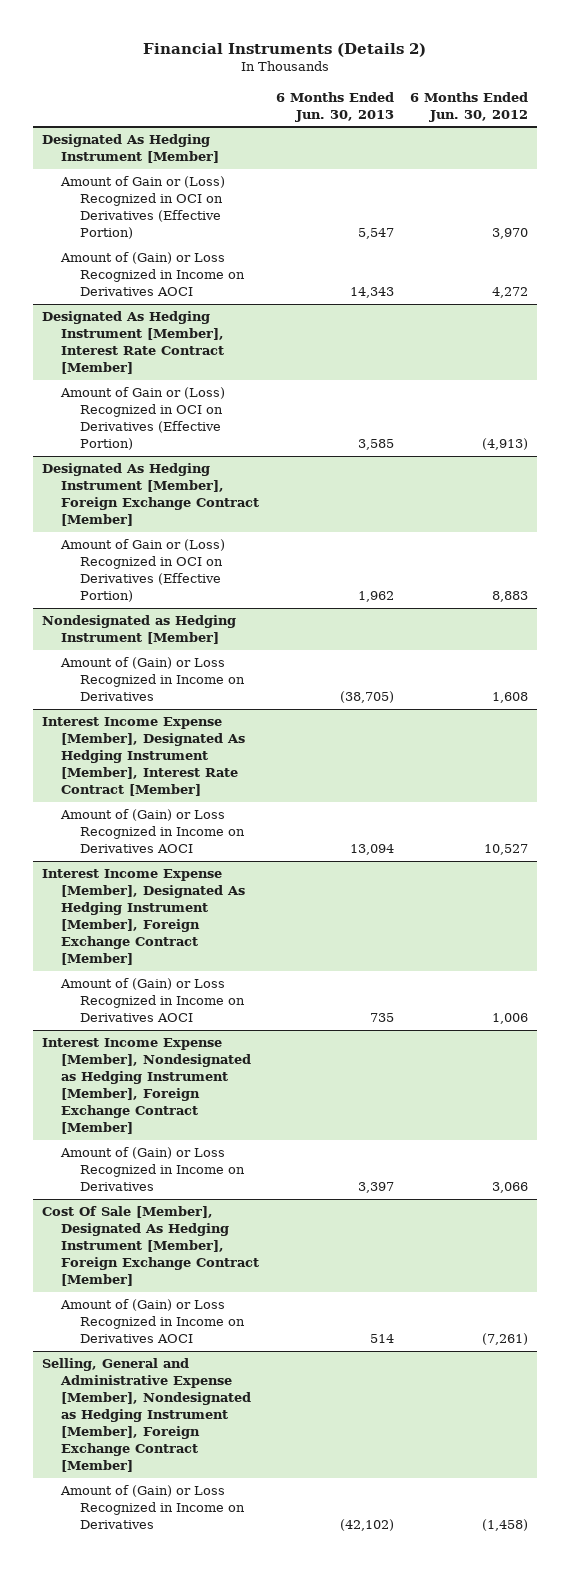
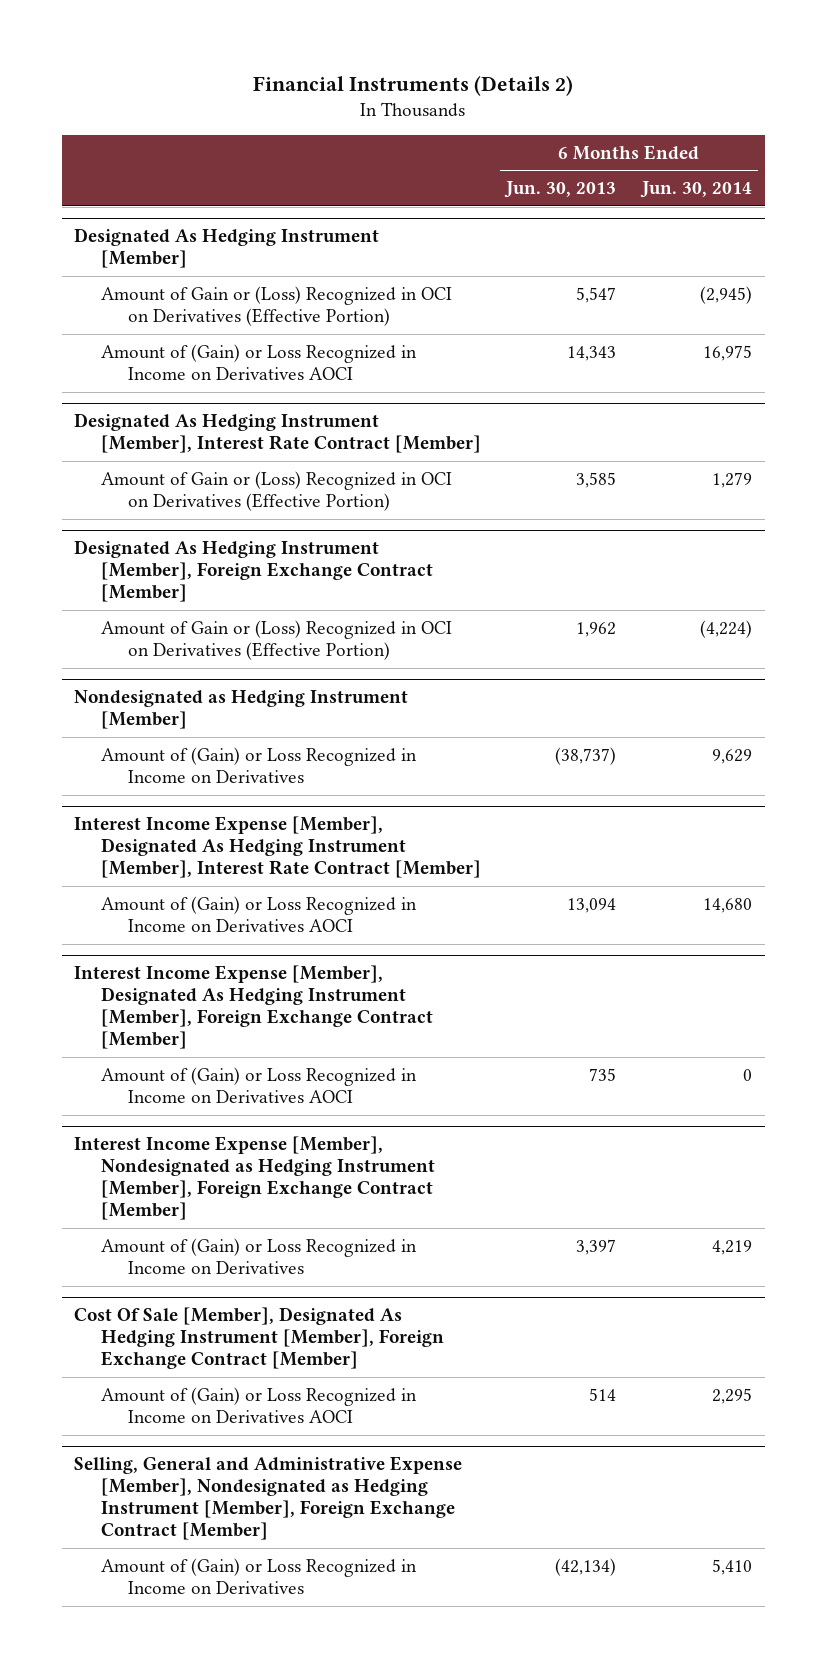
[410,91,529,122] 6 Months Ended Jun. 30, 2012 -> none
none -> [639,181,752,199] Jun. 30, 2014
[339,691,394,704] (38,705) -> [555,746,617,765] (38,737)
[339,1519,394,1532] (42,102) -> [555,1557,617,1576] (42,134)

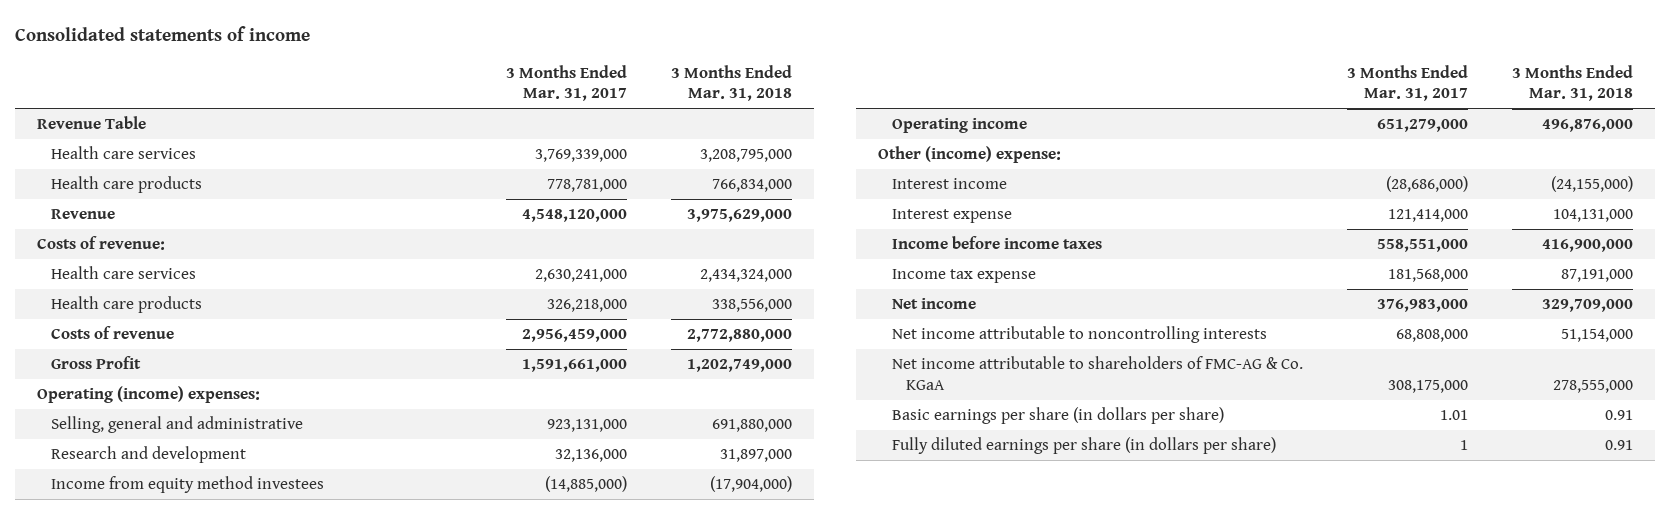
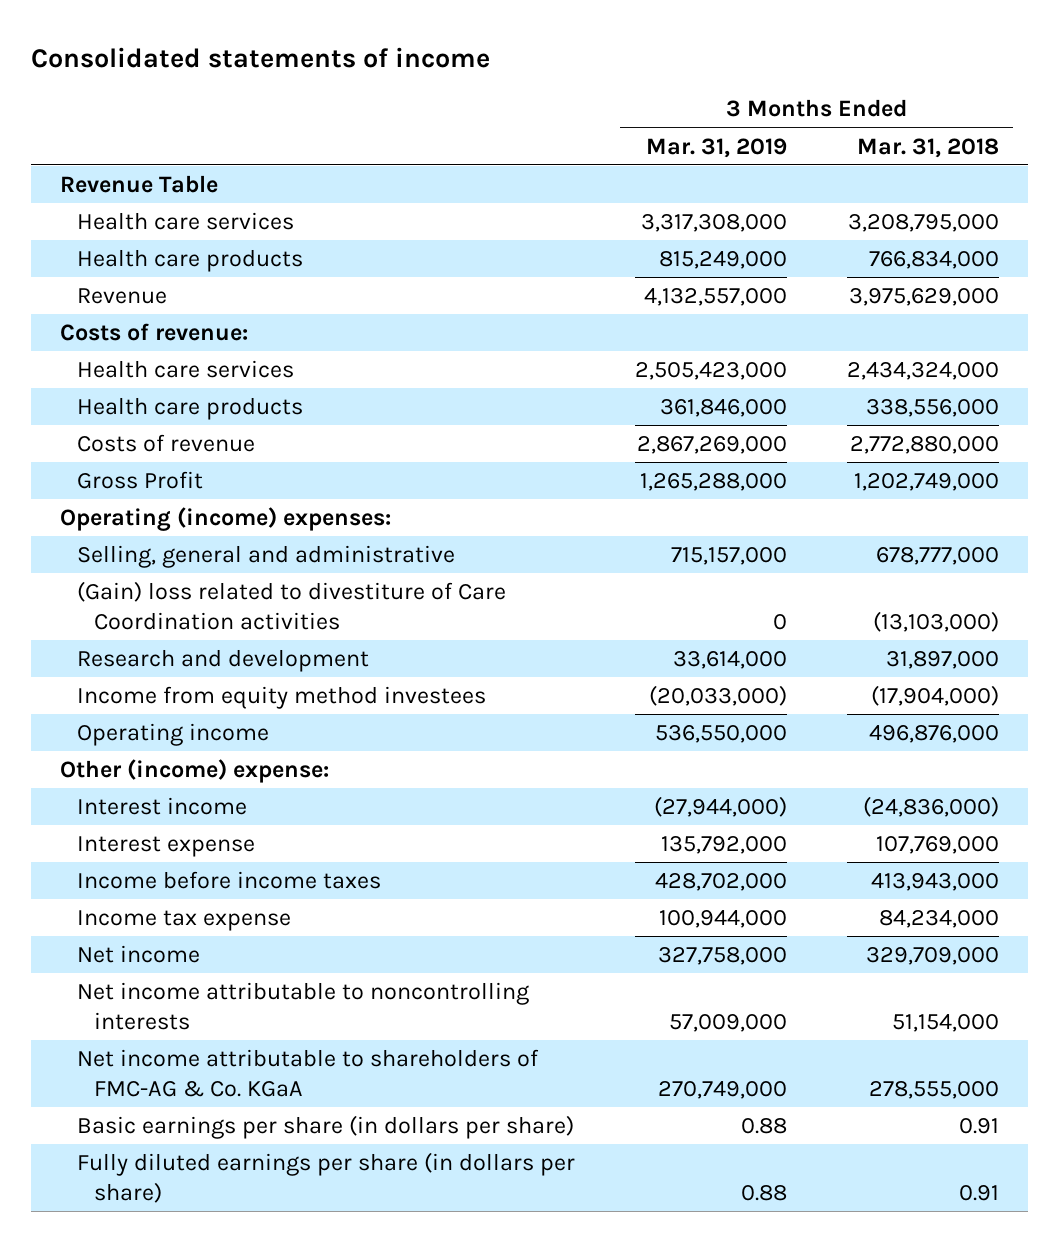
[506,65,628,102] 3 Months Ended Mar. 31, 2017 -> none
none -> [645,137,787,158] Mar. 31, 2019
[712,419,793,433] 691,880,000 -> [875,547,999,566] 678,777,000
none -> [77,581,507,631] (Gain) loss related to divestiture of Care Coordination activities
[1550,176,1633,193] (24,155,000) -> [862,796,999,818] (24,836,000)
[1552,209,1633,223] 104,131,000 -> [875,836,999,855] 107,769,000
[1541,239,1633,253] 416,900,000 -> [870,873,999,892] 413,943,000
[1560,269,1633,283] 87,191,000 -> [878,910,999,929] 84,234,000

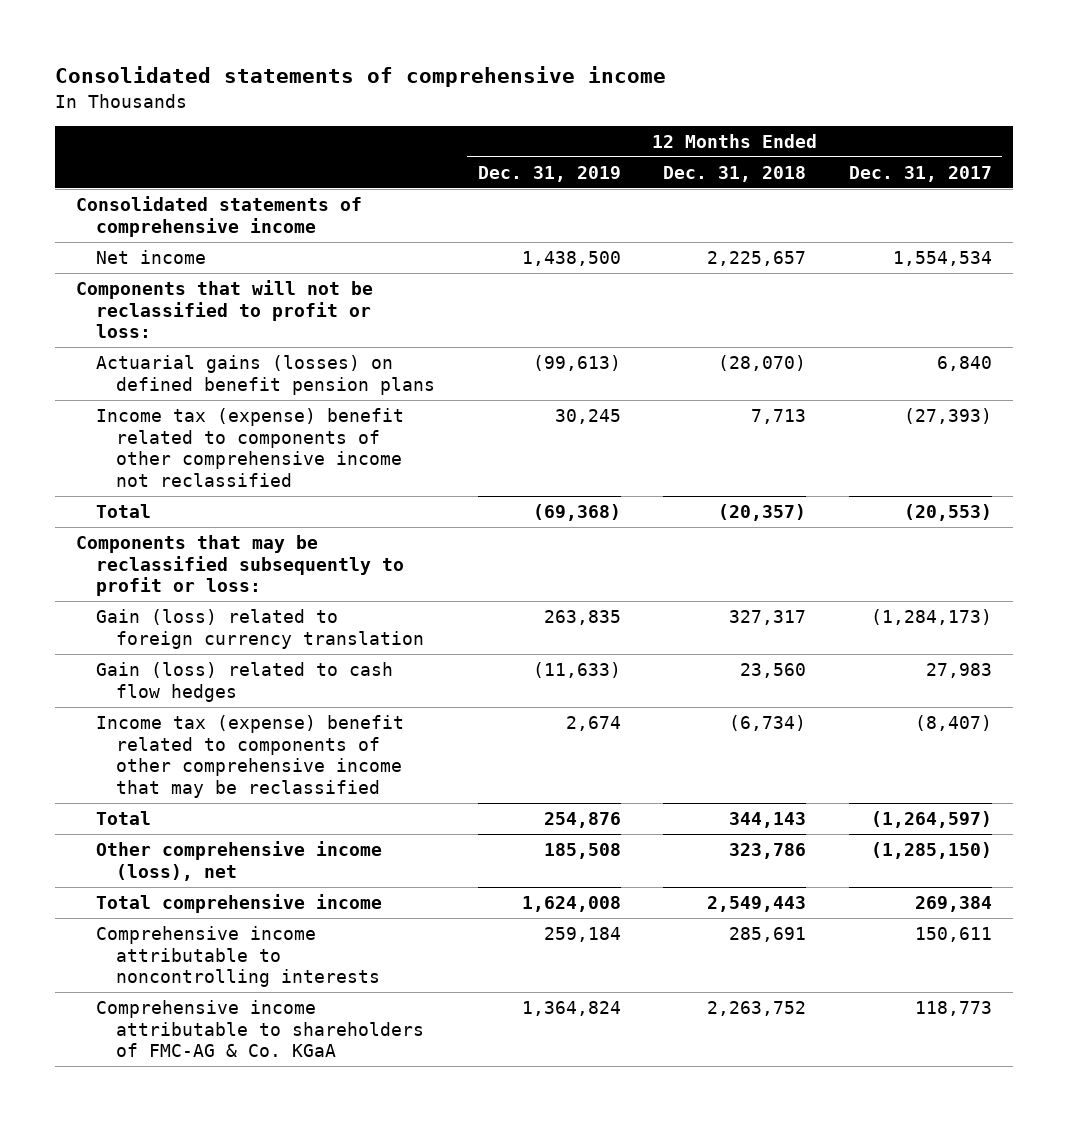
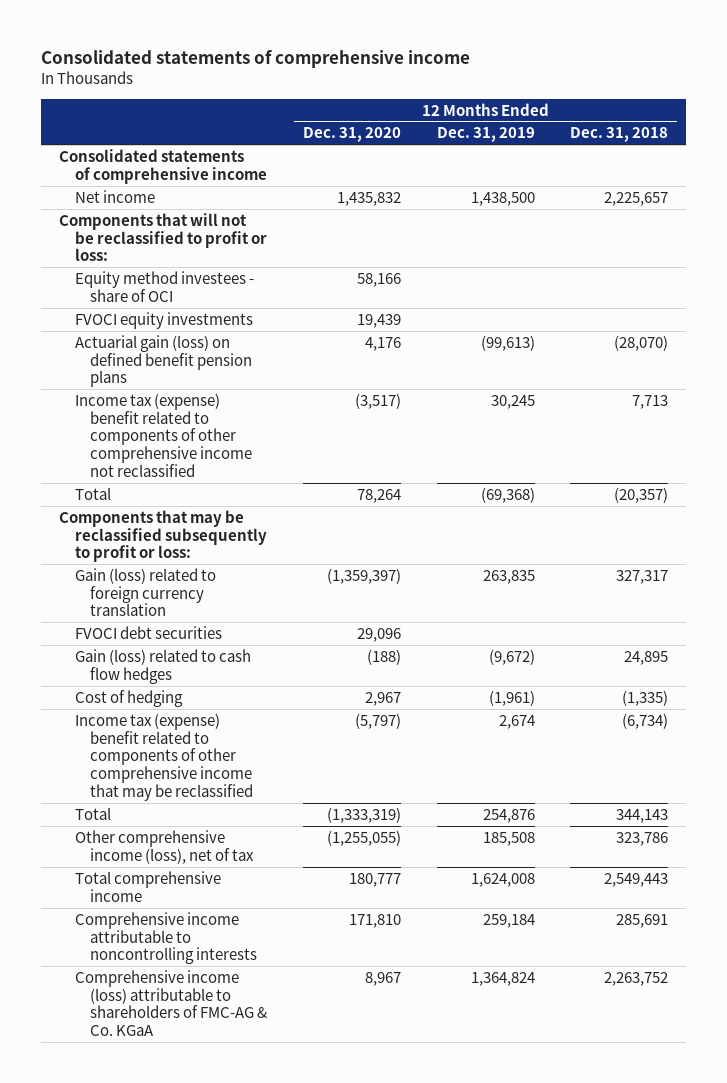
[848,165,992,182] Dec. 31, 2017 -> none
none -> [302,127,401,143] Dec. 31, 2020
none -> [74,270,254,302] Equity method investees - share of OCI
none -> [74,311,253,329] FVOCI equity investments
[96,355,436,395] Actuarial gains (losses) on defined benefit pension plans -> [74,334,253,388] Actuarial gain (loss) on defined benefit pension plans
none -> [74,625,222,639] FVOCI debt securities
[532,662,621,679] (11,633) -> [488,648,535,665] (9,672)
[740,663,807,679] 23,560 -> [624,650,669,665] 24,895
none -> [74,689,183,707] Cost of hedging
[96,841,383,881] Other comprehensive income (loss), net -> [74,829,255,864] Other comprehensive income (loss), net of tax
[96,1000,425,1058] Comprehensive income attributable to shareholders of FMC-AG & Co. KGaA -> [74,969,268,1037] Comprehensive income (loss) attributable to shareholders of FMC-AG & Co. KGaA

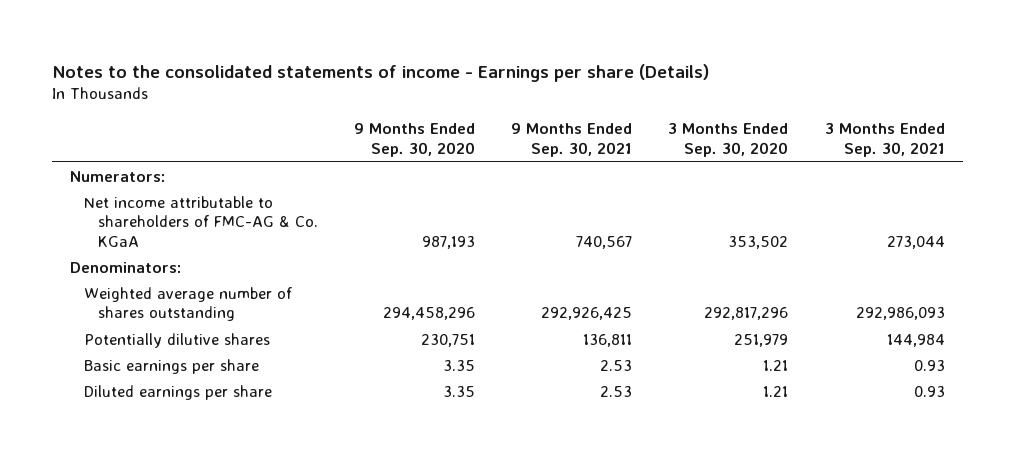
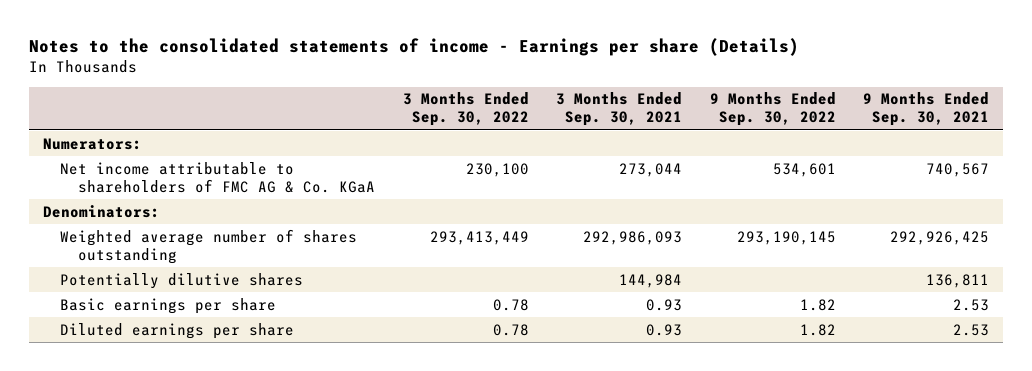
[353,123,475,157] 9 Months Ended Sep. 30, 2020 -> none
[668,123,789,157] 3 Months Ended Sep. 30, 2020 -> none
none -> [402,92,529,127] 3 Months Ended Sep. 30, 2022
none -> [709,92,836,127] 9 Months Ended Sep. 30, 2022
[84,195,318,247] Net income attributable to shareholders of FMC-AG & Co. KGaA -> [60,161,376,193] Net income attributable to shareholders of FMC AG & Co. KGaA

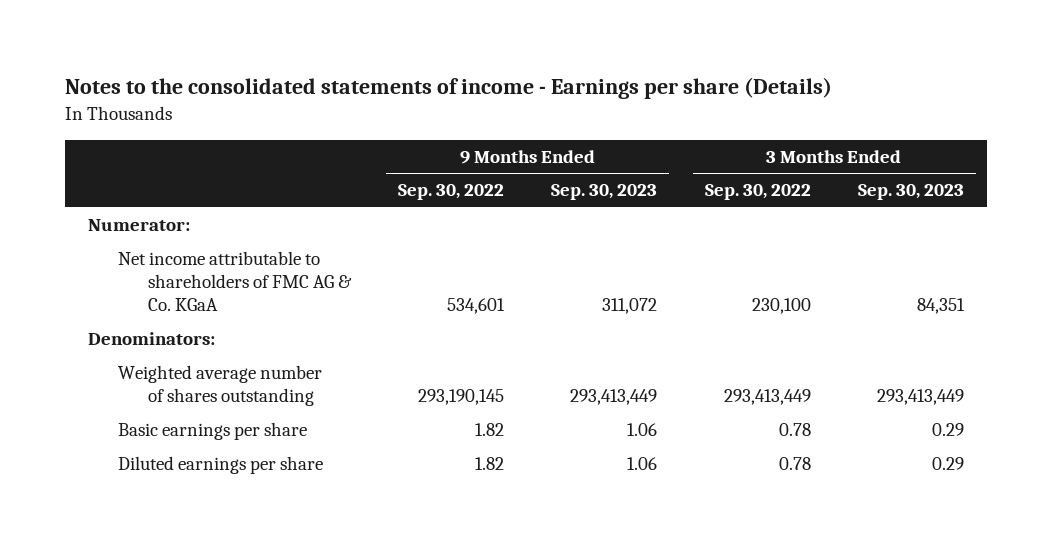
[556,92,683,127] 3 Months Ended Sep. 30, 2021 -> none
[863,92,990,127] 9 Months Ended Sep. 30, 2021 -> none
none -> [551,184,658,201] Sep. 30, 2023
none -> [857,184,964,201] Sep. 30, 2023
[42,137,142,150] Numerators: -> [88,219,191,232] Numerator:
[60,272,304,289] Potentially dilutive shares -> none

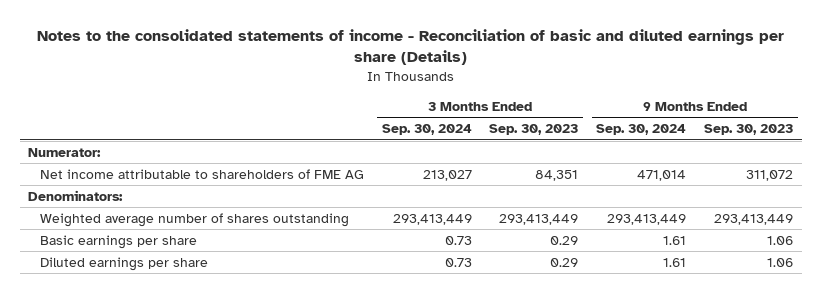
[64,77,832,100] Notes to the consolidated statements of income - Earnings per share (Details) -> [36,28,784,66] Notes to the consolidated statements of income - Reconciliation of basic and diluted earnings per share (Details)
[397,184,504,201] Sep. 30, 2022 -> none
[704,184,811,201] Sep. 30, 2022 -> none
none -> [381,124,472,136] Sep. 30, 2024
none -> [596,124,687,136] Sep. 30, 2024
[117,251,352,312] Net income attributable to shareholders of FMC AG & Co. KGaA -> [39,168,364,179] Net income attributable to shareholders of FME AG

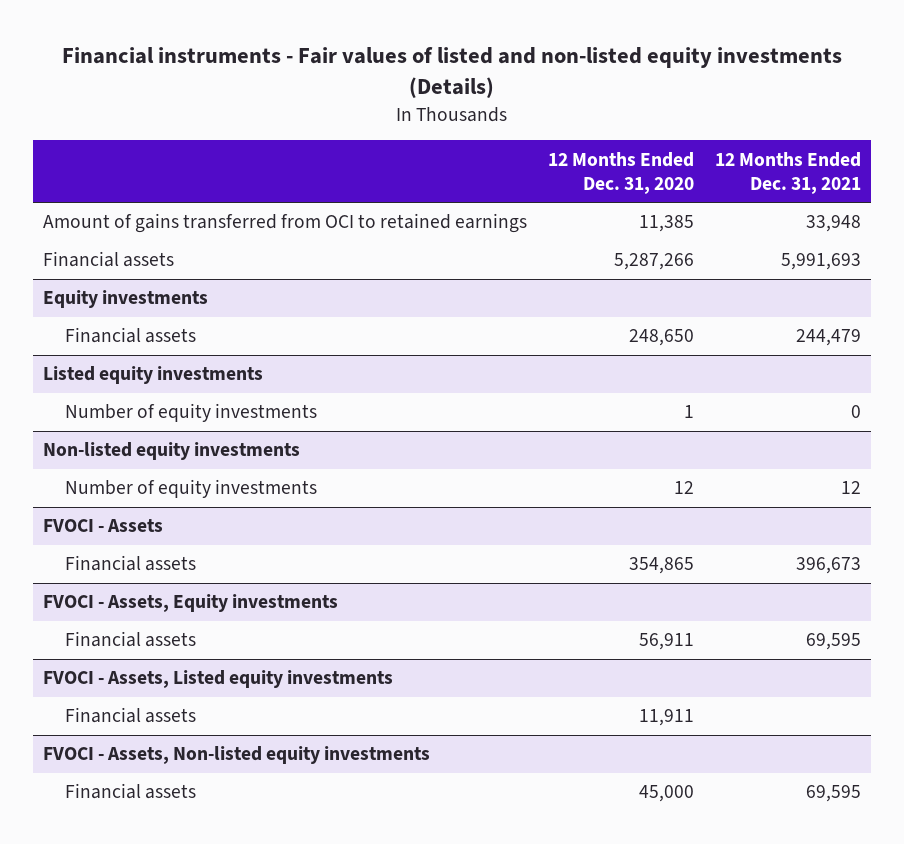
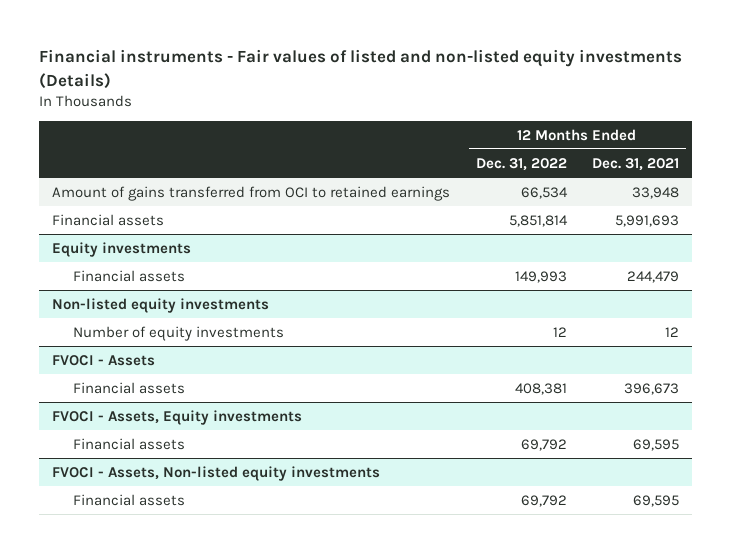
[547,151,694,194] 12 Months Ended Dec. 31, 2020 -> none
none -> [475,157,567,171] Dec. 31, 2022
[43,366,264,385] Listed equity investments -> none
[64,403,317,423] Number of equity investments -> none
[43,670,394,689] FVOCI - Assets, Listed equity investments -> none
[64,707,196,724] Financial assets -> none

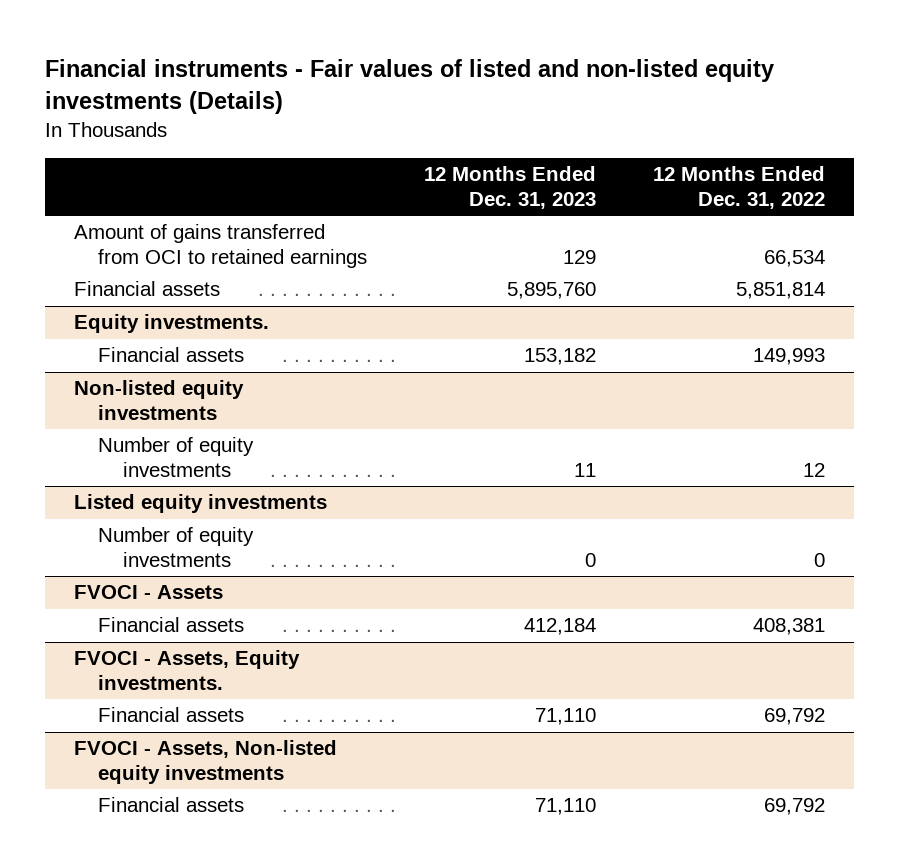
[592,157,680,171] Dec. 31, 2021 -> none
none -> [424,166,597,210] 12 Months Ended Dec. 31, 2023
[51,241,191,257] Equity investments -> [73,314,269,334] Equity investments.
none -> [73,494,327,514] Listed equity investments
none -> [98,527,255,568] Number of equity investments
[51,409,302,425] FVOCI - Assets, Equity investments -> [73,650,300,691] FVOCI - Assets, Equity investments.

